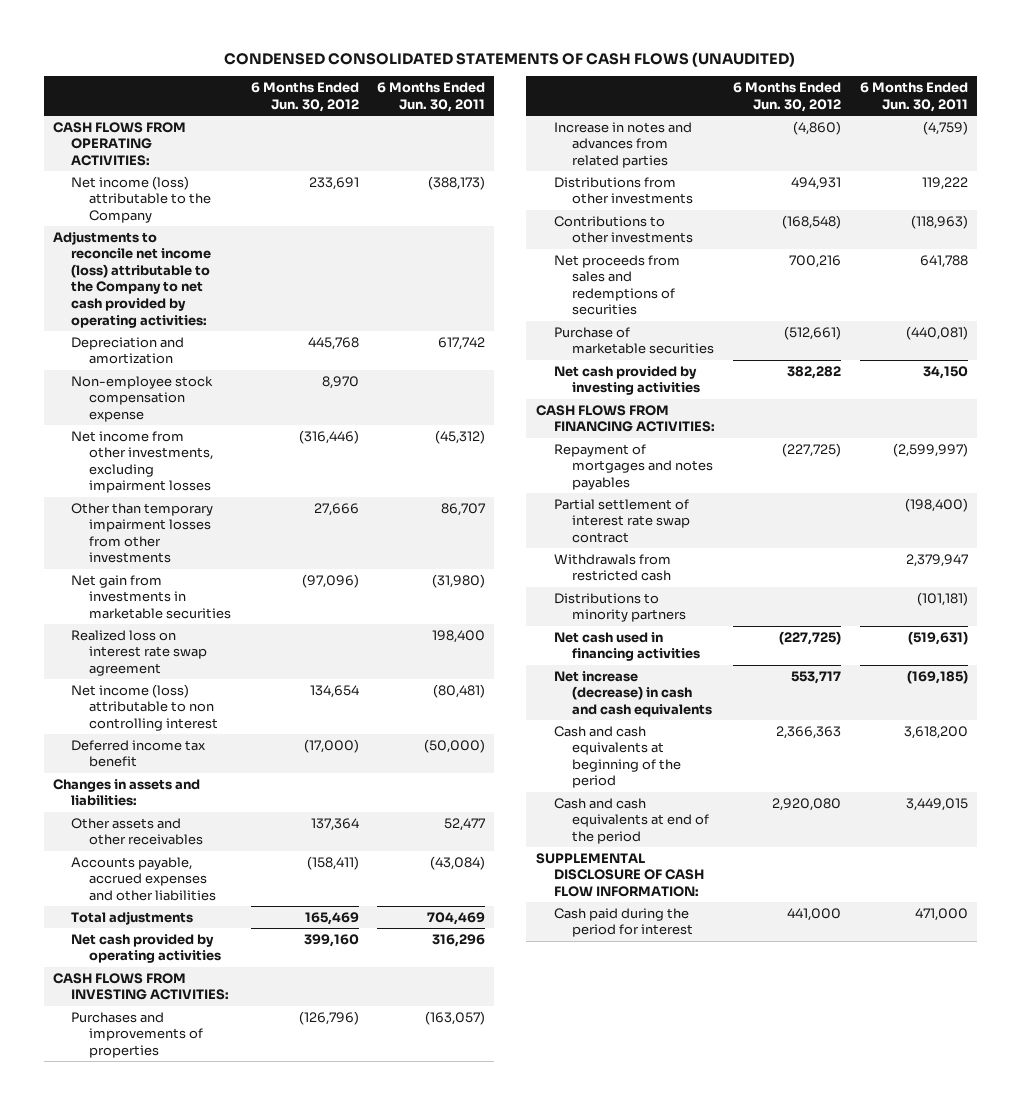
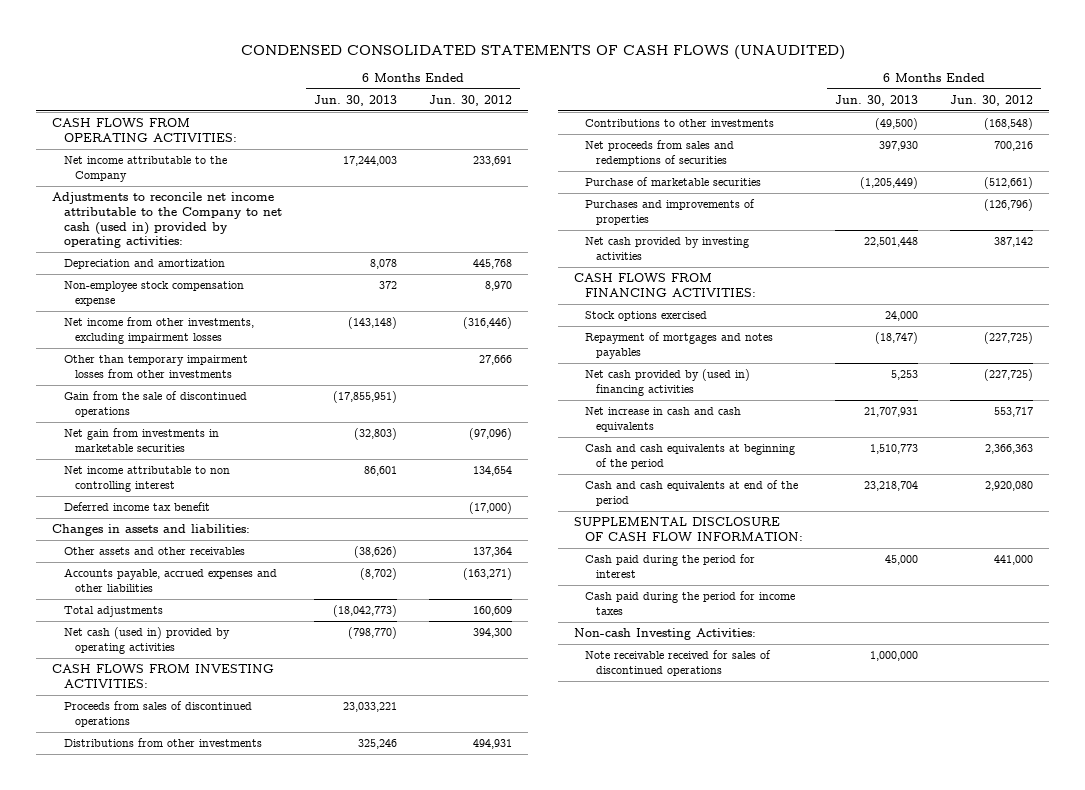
[377,82,486,112] 6 Months Ended Jun. 30, 2011 -> none
none -> [313,94,397,106] Jun. 30, 2013
[71,175,211,223] Net income (loss) attributable to the Company -> [63,156,227,182] Net income attributable to the Company
[53,230,212,328] Adjustments to reconcile net income (loss) attributable to the Company to net cash provided by operating activities: -> [52,192,282,249] Adjustments to reconcile net income attributable to the Company to net cash (used in) provided by operating activities:
none -> [63,391,247,417] Gain from the sale of discontinued operations
[71,629,207,676] Realized loss on interest rate swap agreement -> none
[71,683,218,731] Net income (loss) attributable to non controlling interest -> [63,466,230,492] Net income attributable to non controlling interest
[306,855,359,870] (158,411) -> [462,568,512,581] (163,271)
[304,911,359,925] 165,469 -> [472,606,512,617] 160,609
[71,933,221,964] Net cash provided by operating activities -> [63,627,230,654] Net cash (used in) provided by operating activities
[303,933,359,947] 399,160 -> [472,628,512,639] 394,300
[553,121,692,168] Increase in notes and advances from related parties -> none
none -> [63,701,252,727] Proceeds from sales of discontinued operations
[71,1011,203,1058] Purchases and improvements of properties -> [585,199,756,225] Purchases and improvements of properties
[787,365,842,379] 382,282 -> [993,237,1033,248] 387,142
none -> [585,311,708,322] Stock options exercised
[553,498,690,543] Partial settlement of interest rate swap contract -> none
[553,553,671,582] Withdrawals from restricted cash -> none
[553,592,686,623] Distributions to minority partners -> none
[553,631,700,662] Net cash used in financing activities -> [585,369,751,396] Net cash provided by (used in) financing activities
[553,670,712,717] Net increase (decrease) in cash and cash equivalents -> [585,407,742,432] Net increase in cash and cash equivalents
none -> [585,591,796,615] Cash paid during the period for income taxes
none -> [573,628,756,641] Non-cash Investing Activities:
none -> [585,650,772,676] Note receivable received for sales of discontinued operations

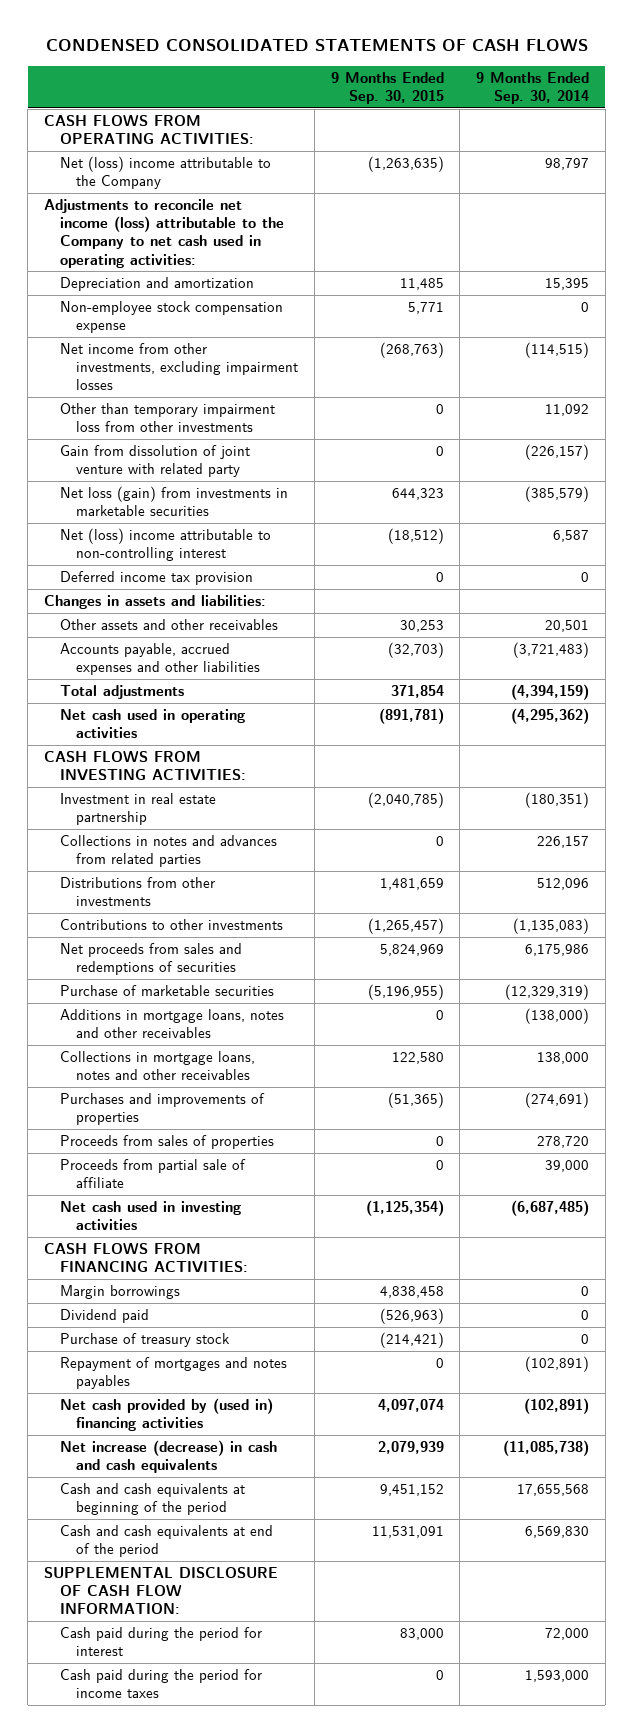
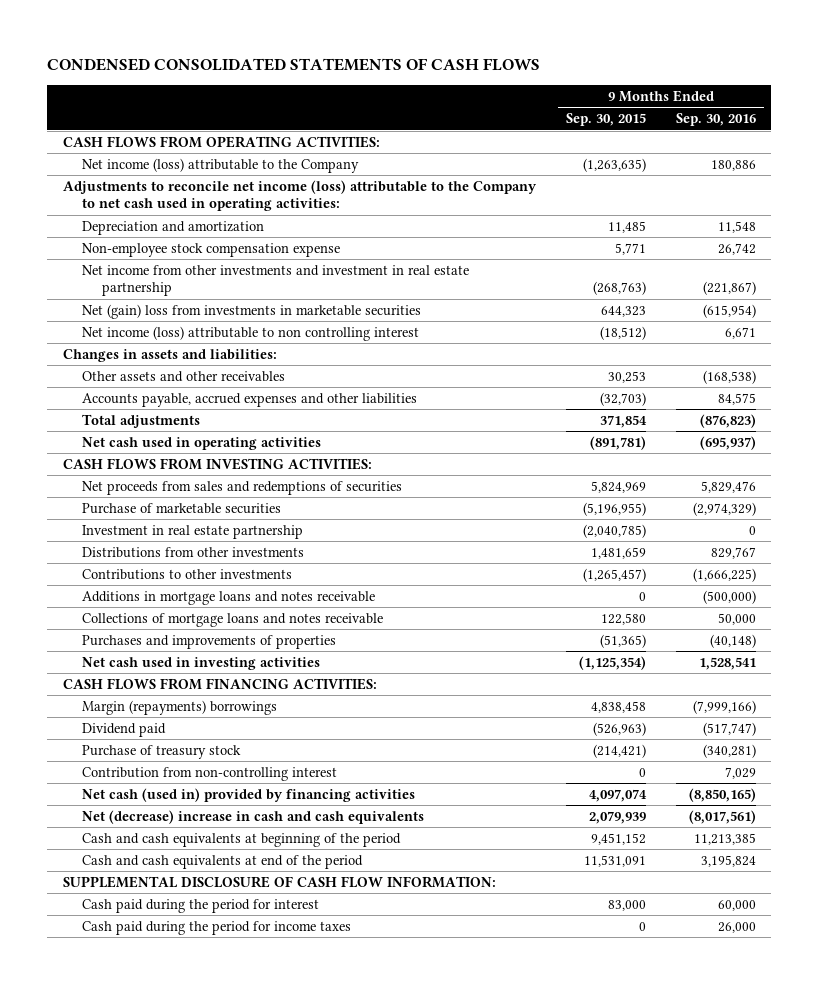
[476,72,590,105] 9 Months Ended Sep. 30, 2014 -> none
none -> [676,113,757,127] Sep. 30, 2016
[60,156,272,190] Net (loss) income attributable to the Company -> [82,157,360,173] Net income (loss) attributable to the Company
[60,403,276,433] Other than temporary impairment loss from other investments -> none
[60,445,251,478] Gain from dissolution of joint venture with related party -> none
[60,571,254,586] Deferred income tax provision -> none
[60,343,299,391] Net income from other investments, excluding impairment losses -> [82,264,470,297] Net income from other investments and investment in real estate partnership
[60,486,289,517] Net loss (gain) from investments in marketable securities -> [82,303,422,319] Net (gain) loss from investments in marketable securities
[60,528,272,562] Net (loss) income attributable to non-controlling interest -> [82,325,420,341] Net income (loss) attributable to non controlling interest
[60,943,243,976] Net proceeds from sales and redemptions of securities -> [82,480,403,495] Net proceeds from sales and redemptions of securities
[60,985,275,997] Purchase of marketable securities -> [82,502,282,514] Purchase of marketable securities
[60,835,278,868] Collections in notes and advances from related parties -> none
[60,1009,285,1039] Additions in mortgage loans, notes and other receivables -> [82,590,376,605] Additions in mortgage loans and notes receivable
[60,1051,256,1081] Collections in mortgage loans, notes and other receivables -> [82,612,384,627] Collections of mortgage loans and notes receivable
[60,1135,275,1150] Proceeds from sales of properties -> none
[60,1159,247,1189] Proceeds from partial sale of affiliate -> none
[60,1285,181,1300] Margin borrowings -> [82,699,278,715] Margin (repayments) borrowings
[60,1357,288,1390] Repayment of mortgages and notes payables -> none
none -> [82,766,338,781] Contribution from non-controlling interest
[60,1398,274,1432] Net cash provided by (used in) financing activities -> [82,787,416,802] Net cash (used in) provided by financing activities
[60,1440,278,1474] Net increase (decrease) in cash and cash equivalents -> [82,809,425,824] Net (decrease) increase in cash and cash equivalents

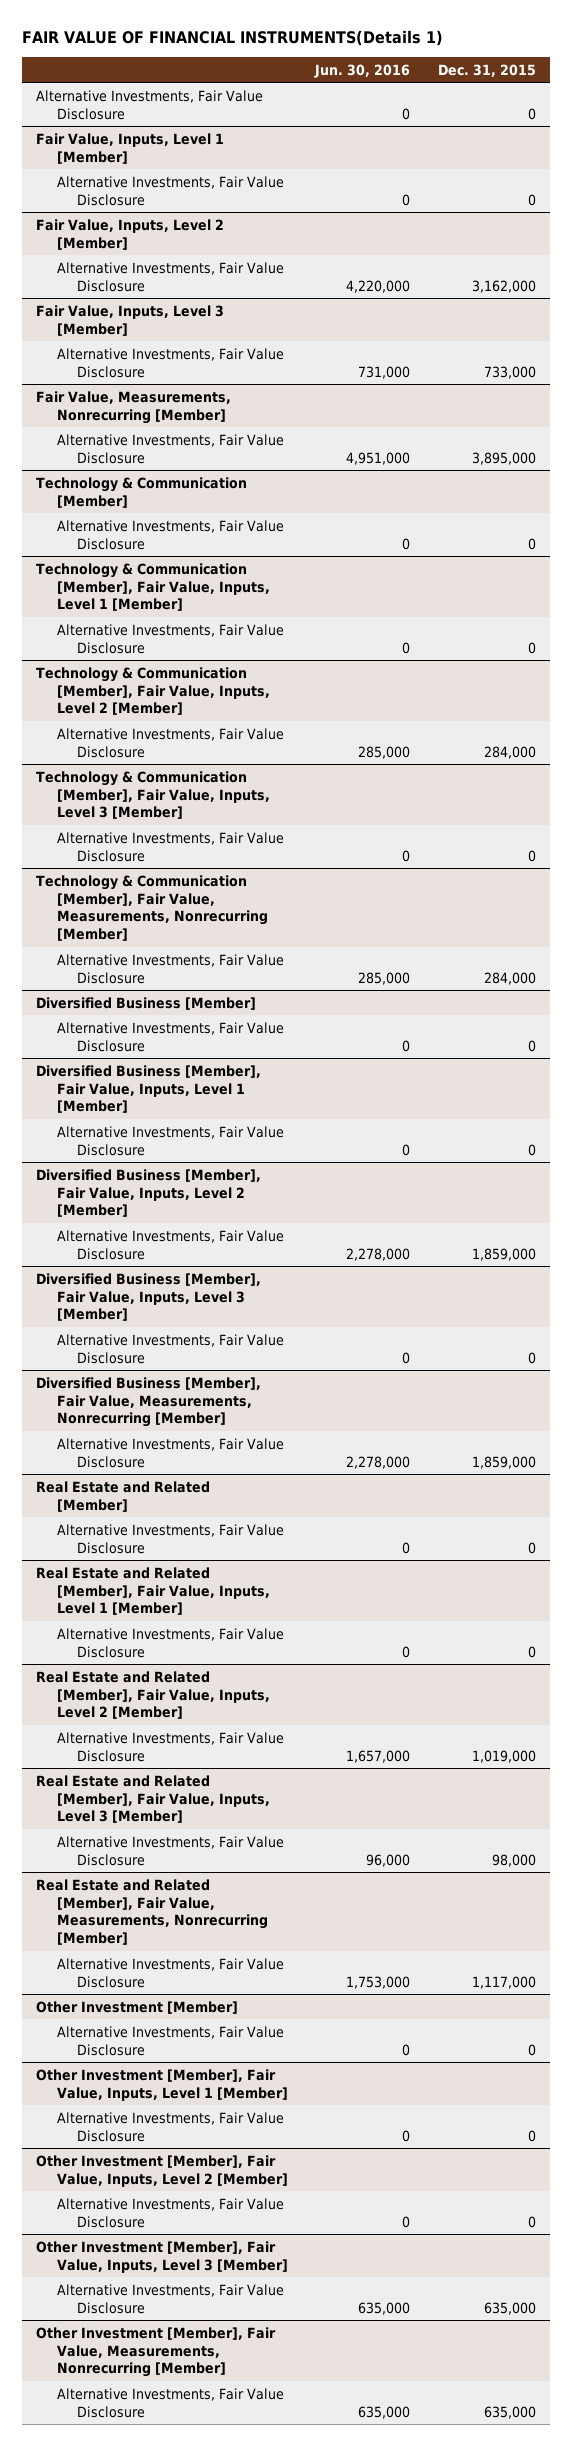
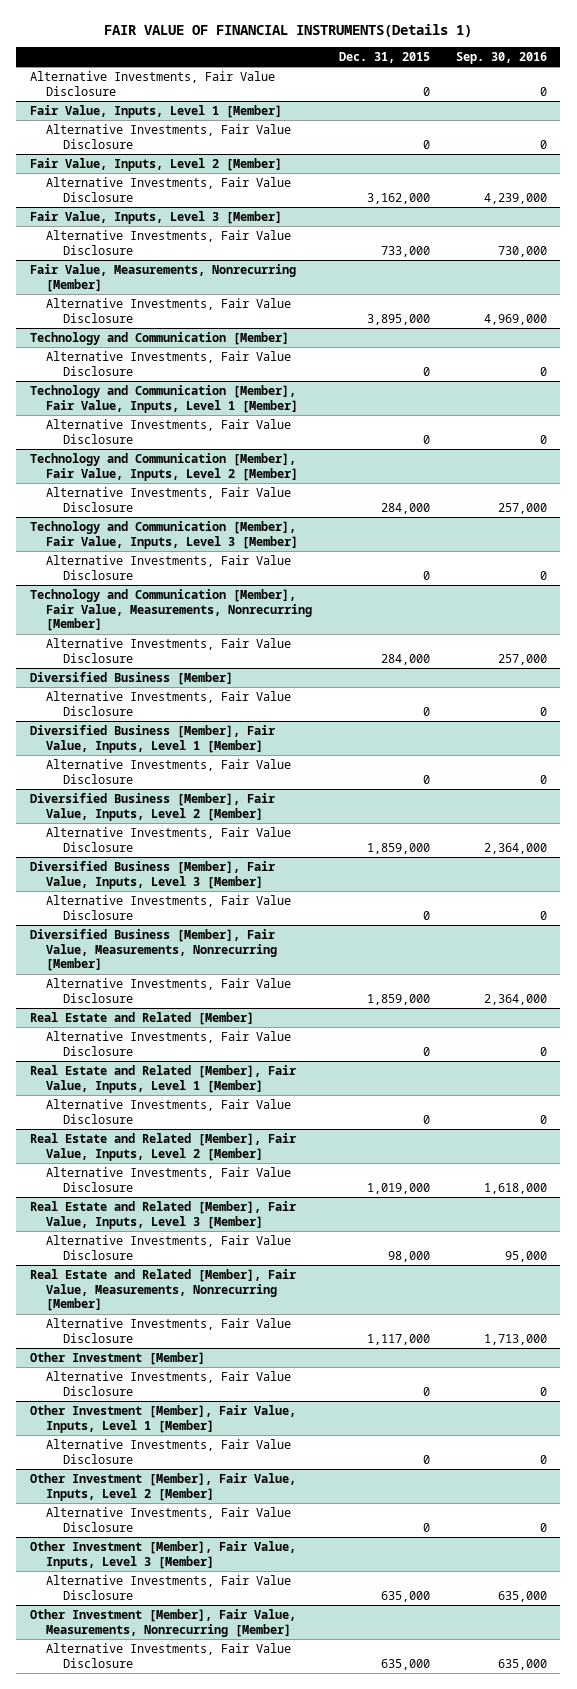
[314,63,411,78] Jun. 30, 2016 -> none
none -> [456,51,548,64] Sep. 30, 2016
[35,476,247,508] Technology & Communication [Member] -> [29,332,289,346] Technology and Communication [Member]
[35,562,270,612] Technology & Communication [Member], Fair Value, Inputs, Level 1 [Member] -> [29,385,299,413] Technology and Communication [Member], Fair Value, Inputs, Level 1 [Member]
[35,666,270,716] Technology & Communication [Member], Fair Value, Inputs, Level 2 [Member] -> [29,453,299,481] Technology and Communication [Member], Fair Value, Inputs, Level 2 [Member]
[35,770,270,820] Technology & Communication [Member], Fair Value, Inputs, Level 3 [Member] -> [29,521,299,549] Technology and Communication [Member], Fair Value, Inputs, Level 3 [Member]
[35,874,268,942] Technology & Communication [Member], Fair Value, Measurements, Nonrecurring [Member] -> [29,589,313,632] Technology and Communication [Member], Fair Value, Measurements, Nonrecurring [Member]

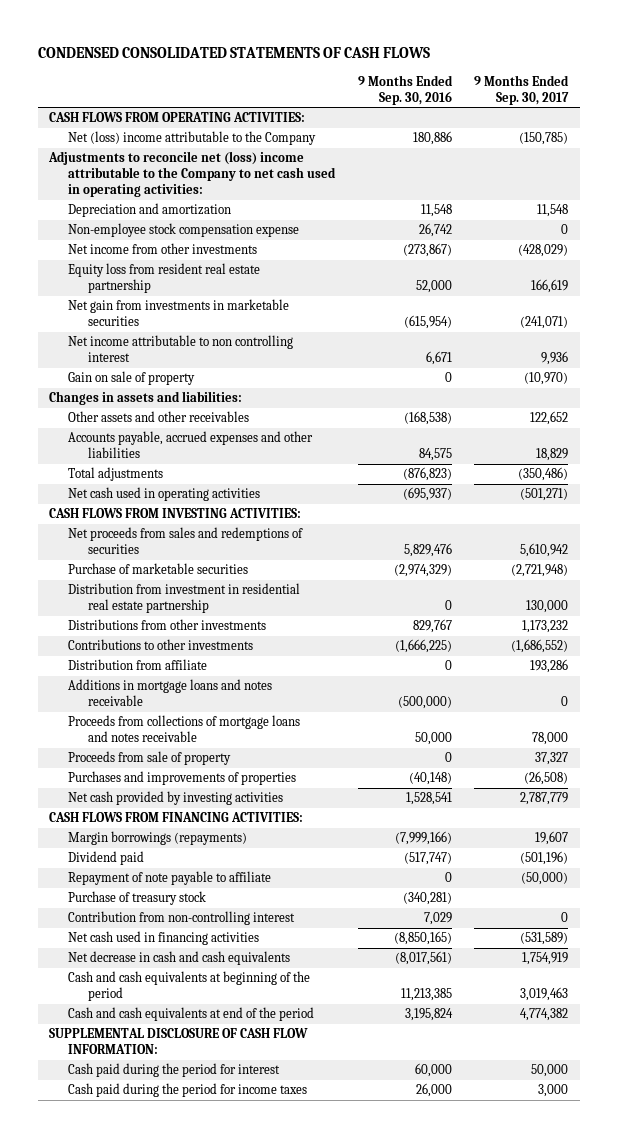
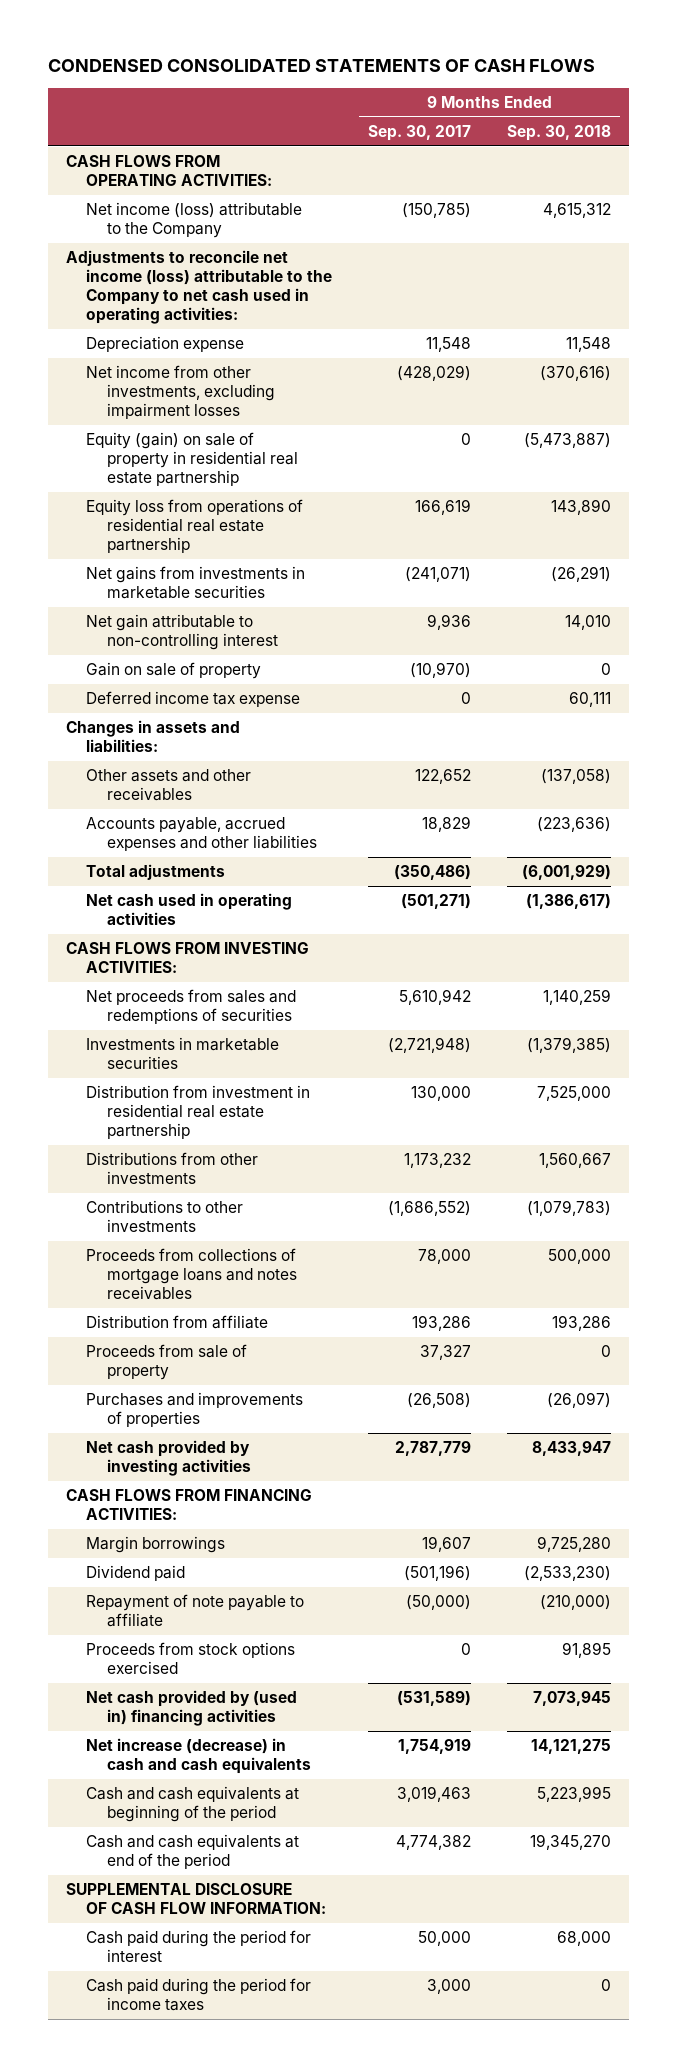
[357,74,453,105] 9 Months Ended Sep. 30, 2016 -> none
none -> [507,125,612,142] Sep. 30, 2018
[68,223,300,238] Non-employee stock compensation expense -> none
[68,131,317,146] Net (loss) income attributable to the Company -> [86,202,303,239] Net income (loss) attributable to the Company
[48,151,337,198] Adjustments to reconcile net (loss) income attributable to the Company to net cash used in operating activities: -> [65,250,333,324] Adjustments to reconcile net income (loss) attributable to the Company to net cash used in operating activities:
[68,203,232,218] Depreciation and amortization -> [86,336,245,353] Depreciation expense
[68,243,258,255] Net income from other investments -> [86,365,275,419] Net income from other investments, excluding impairment losses
none -> [86,432,298,486] Equity (gain) on sale of property in residential real estate partnership
[68,263,261,294] Equity loss from resident real estate partnership -> [86,499,304,553] Equity loss from operations of residential real estate partnership
[68,299,290,327] Net gain from investments in marketable securities -> [86,566,306,600] Net gains from investments in marketable securities
[68,335,294,363] Net income attributable to non controlling interest -> [86,614,278,651] Net gain attributable to non-controlling interest
none -> [86,691,301,708] Deferred income tax expense
[68,563,249,575] Purchase of marketable securities -> [86,1037,280,1070] Investments in marketable securities
none -> [86,1248,297,1300] Proceeds from collections of mortgage loans and notes receivables
[68,679,273,707] Additions in mortgage loans and notes receivable -> none
[68,715,301,743] Proceeds from collections of mortgage loans and notes receivable -> none
[68,831,248,846] Margin borrowings (repayments) -> [86,1536,226,1554] Margin borrowings
[68,891,207,906] Purchase of treasury stock -> none
[68,911,296,926] Contribution from non-controlling interest -> none
none -> [86,1642,296,1675] Proceeds from stock options exercised
[68,931,260,946] Net cash used in financing activities -> [86,1690,298,1727] Net cash provided by (used in) financing activities
[68,951,291,966] Net decrease in cash and cash equivalents -> [86,1738,311,1775] Net increase (decrease) in cash and cash equivalents

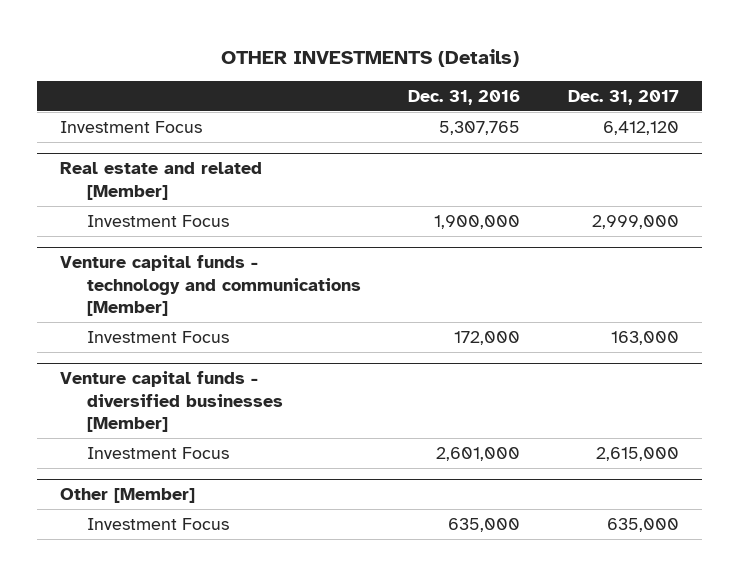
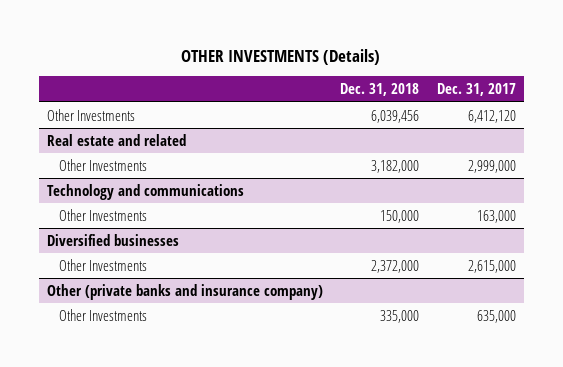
[408,89,521,105] Dec. 31, 2016 -> none
none -> [340,83,420,97] Dec. 31, 2018
[60,120,203,133] Investment Focus -> [47,108,136,121] Other Investments
[60,162,263,200] Real estate and related [Member] -> [47,133,187,146] Real estate and related
[87,214,230,227] Investment Focus -> [58,158,147,171] Other Investments
[60,255,362,316] Venture capital funds - technology and communications [Member] -> [47,183,245,200] Technology and communications
[87,330,230,343] Investment Focus -> [58,208,147,221] Other Investments
[60,371,284,432] Venture capital funds - diversified businesses [Member] -> [47,233,180,246] Diversified businesses
[87,446,230,459] Investment Focus -> [58,258,147,271] Other Investments
[60,488,196,504] Other [Member] -> [47,283,324,300] Other (private banks and insurance company)
[87,517,230,530] Investment Focus -> [58,308,147,321] Other Investments

